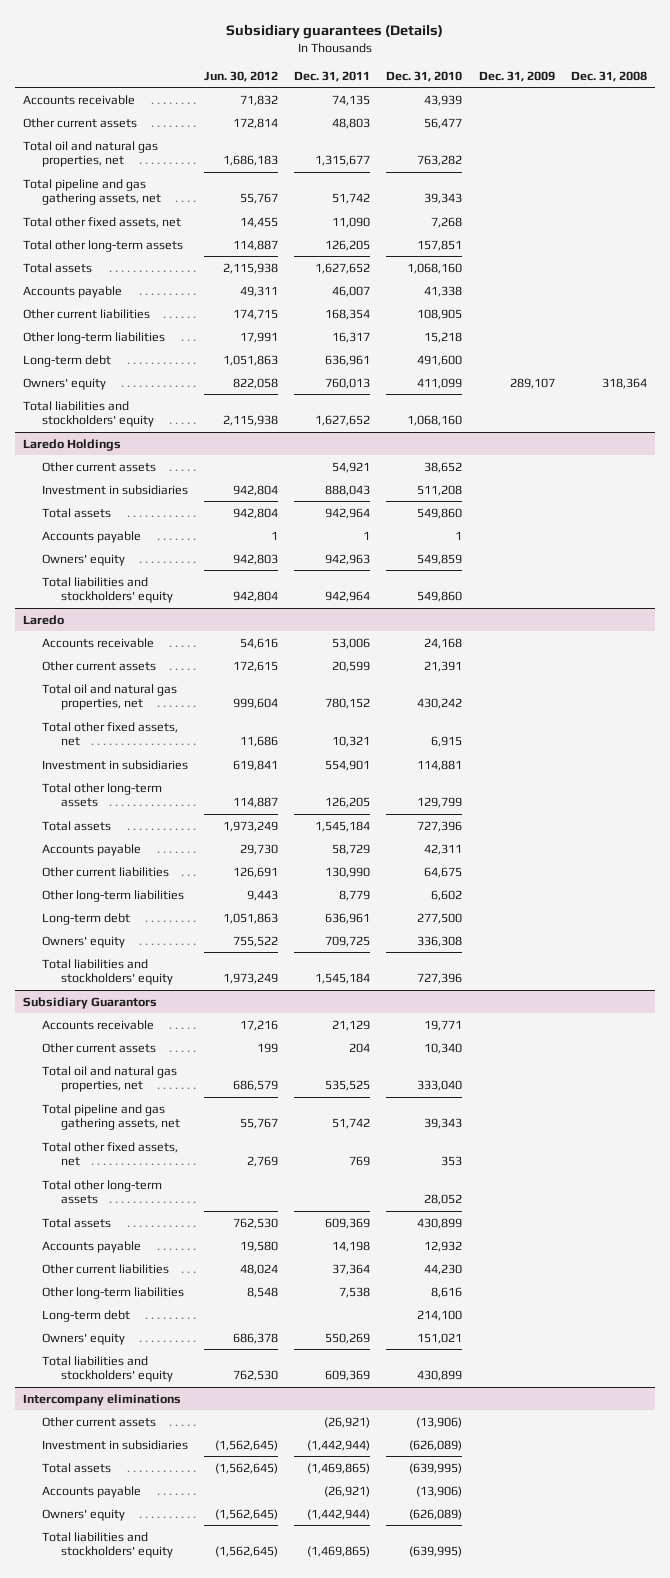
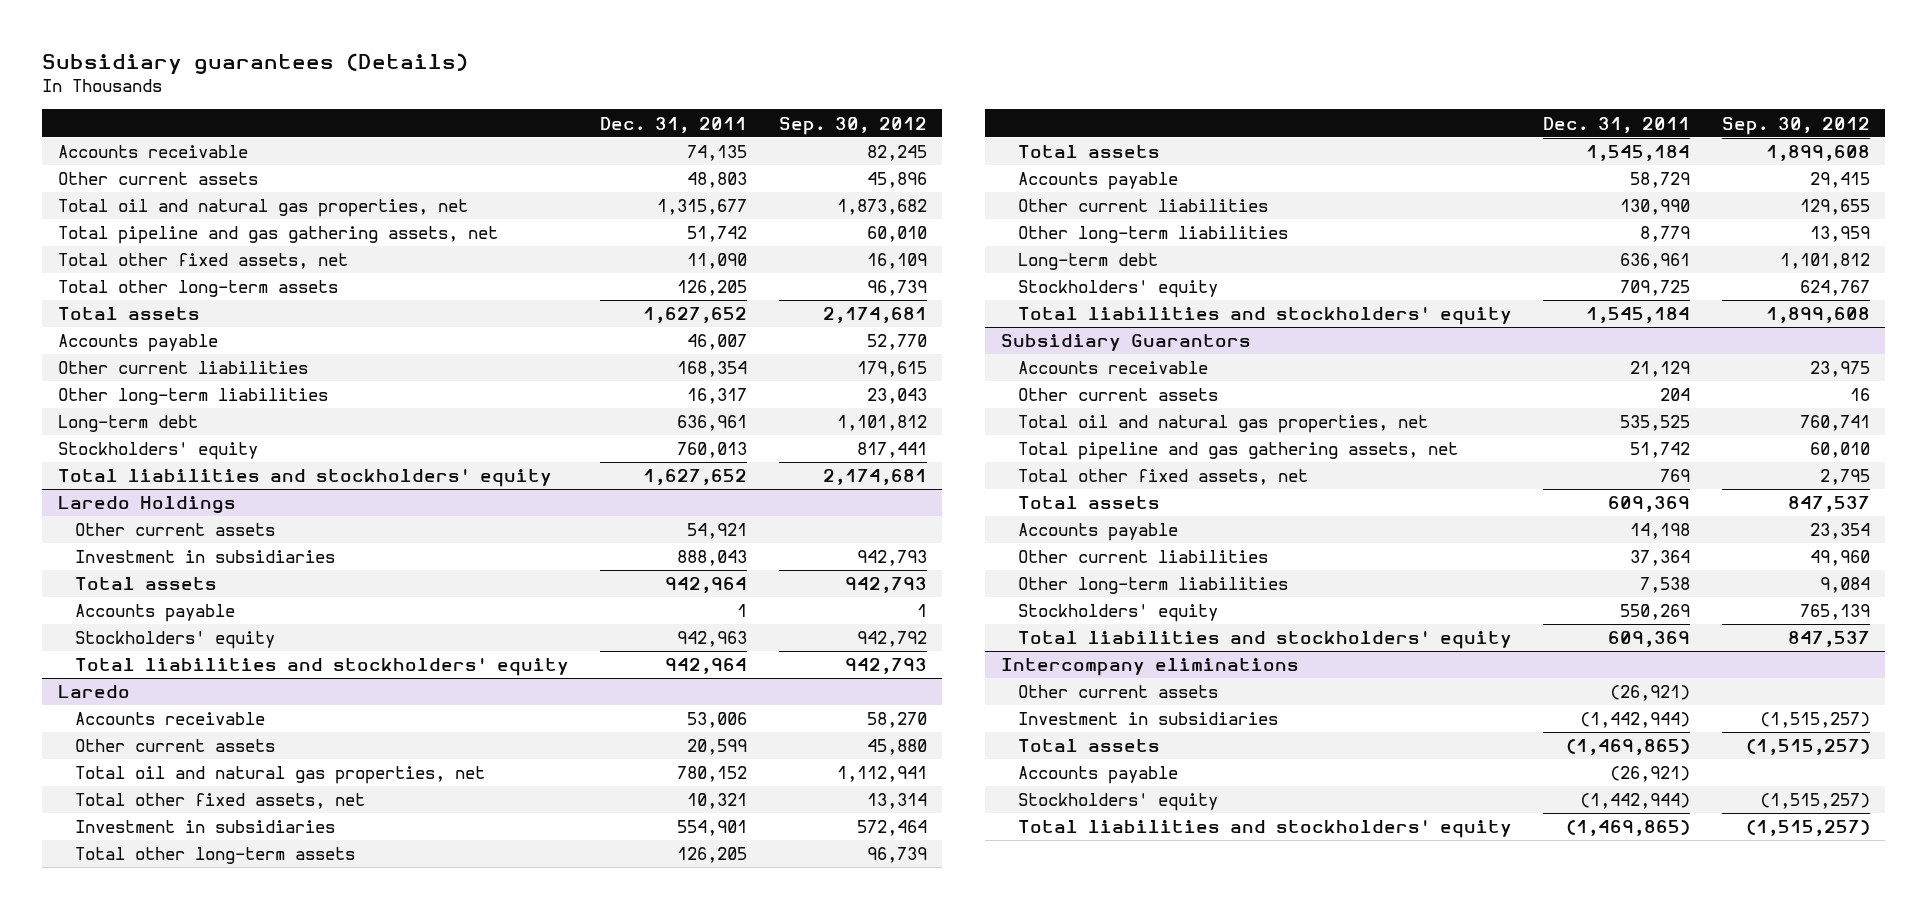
[204,70,279,82] Jun. 30, 2012 -> none
[386,70,463,82] Dec. 31, 2010 -> none
[478,70,555,82] Dec. 31, 2009 -> none
[570,70,647,82] Dec. 31, 2008 -> none
none -> [778,116,927,135] Sep. 30, 2012
[23,377,107,390] Owners' equity -> [58,442,259,461] Stockholders' equity
[42,553,126,566] Owners' equity -> [74,631,275,650] Stockholders' equity
[42,935,126,948] Owners' equity -> [1017,280,1218,299] Stockholders' equity
[42,1179,163,1205] Total other long-term assets -> none
[42,1309,131,1322] Long-term debt -> none
[42,1332,126,1345] Owners' equity -> [1017,604,1218,623] Stockholders' equity
[42,1508,126,1521] Owners' equity -> [1017,793,1218,812] Stockholders' equity

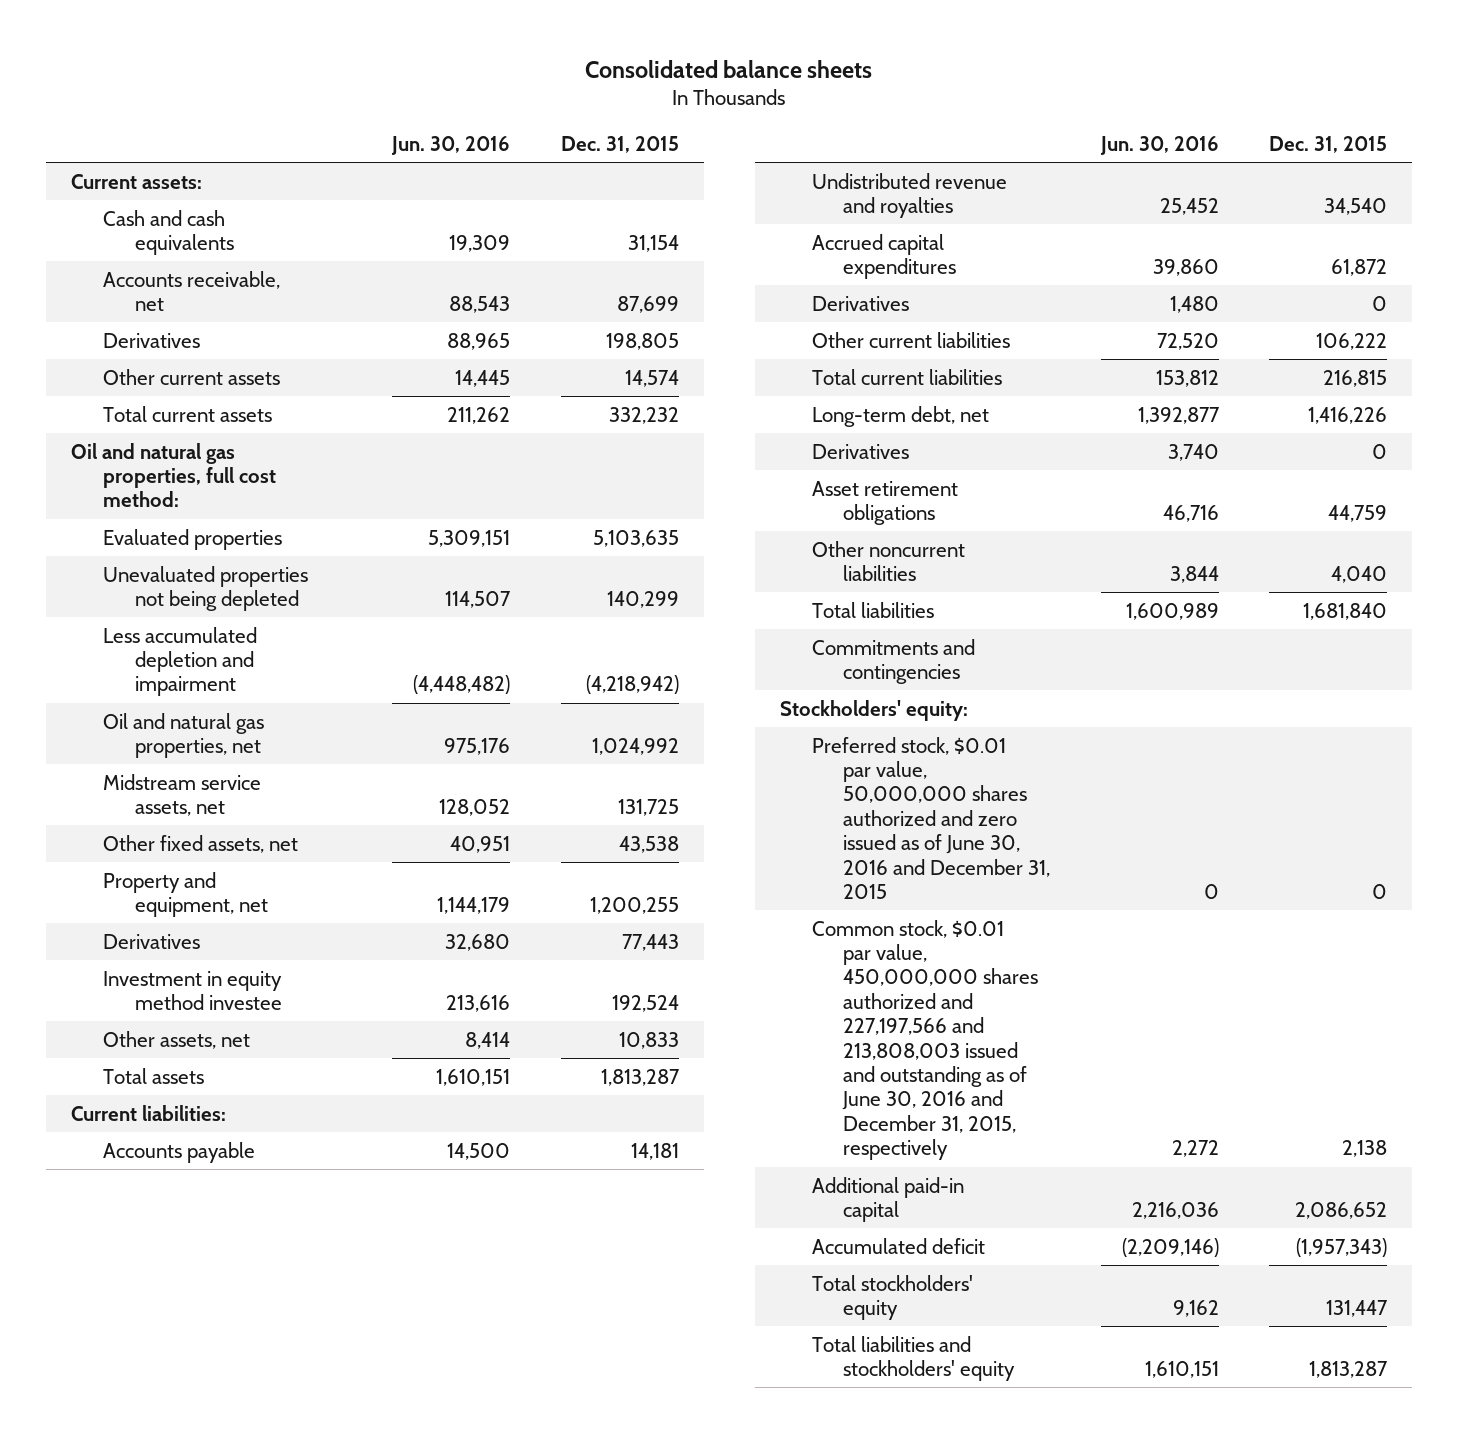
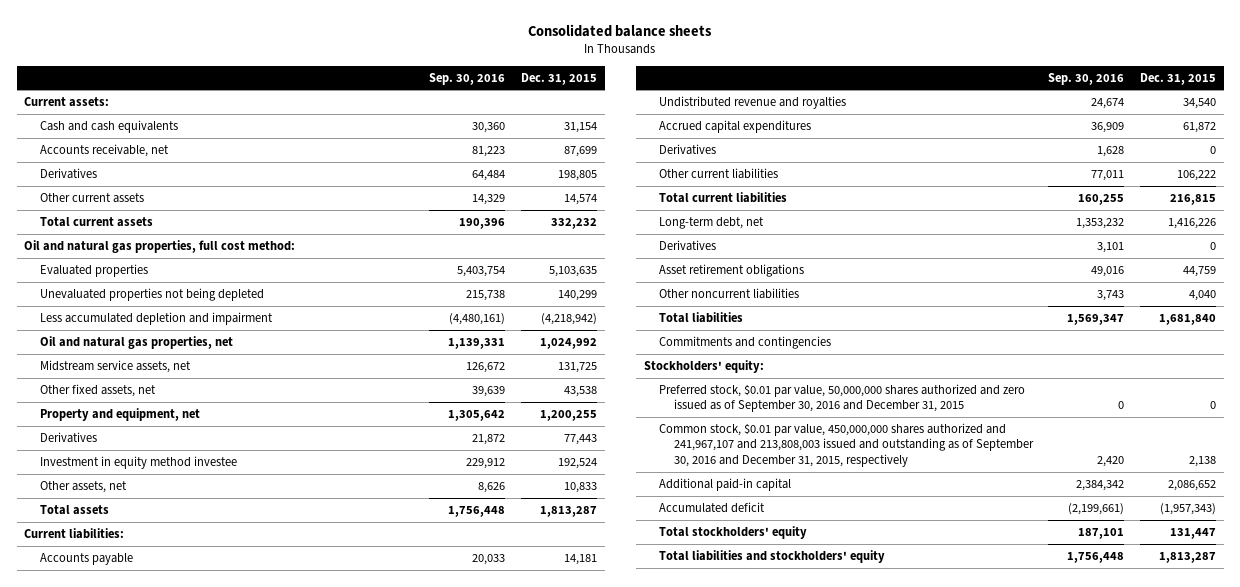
[391,135,511,155] Jun. 30, 2016 -> none
none -> [429,72,506,85] Sep. 30, 2016
[811,736,1051,900] Preferred stock, $0.01 par value, 50,000,000 shares authorized and zero issued as of June 30, 2016 and December 31, 2015 -> [658,384,1025,413] Preferred stock, $0.01 par value, 50,000,000 shares authorized and zero issued as of September 30, 2016 and December 31, 2015
[811,919,1039,1161] Common stock, $0.01 par value, 450,000,000 shares authorized and 227,197,566 and 213,808,003 issued and outstanding as of June 30, 2016 and December 31, 2015, respectively -> [658,423,1034,467] Common stock, $0.01 par value, 450,000,000 shares authorized and 241,967,107 and 213,808,003 issued and outstanding as of September 30, 2016 and December 31, 2015, respectively

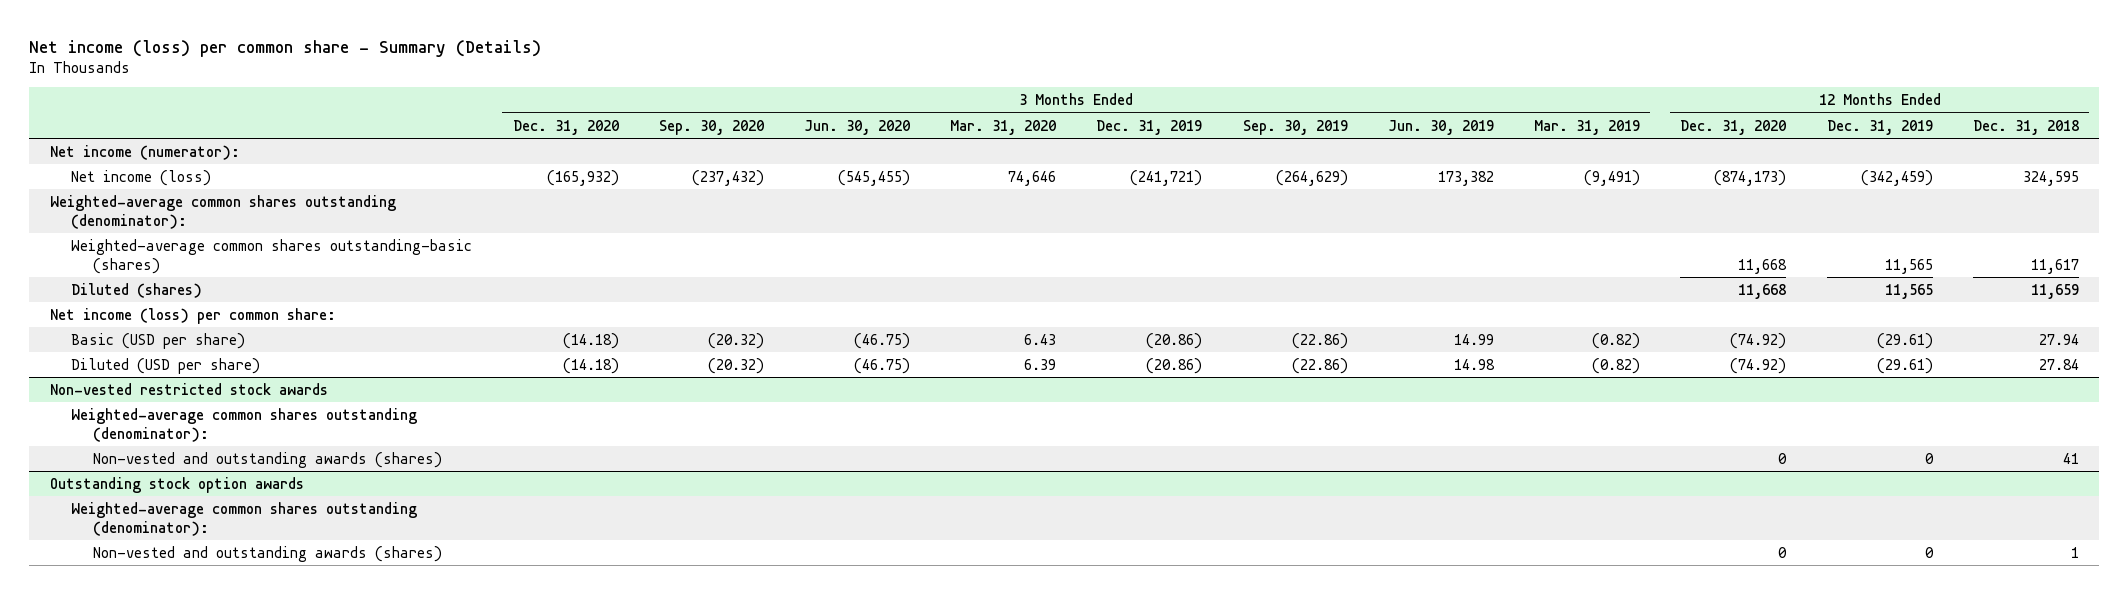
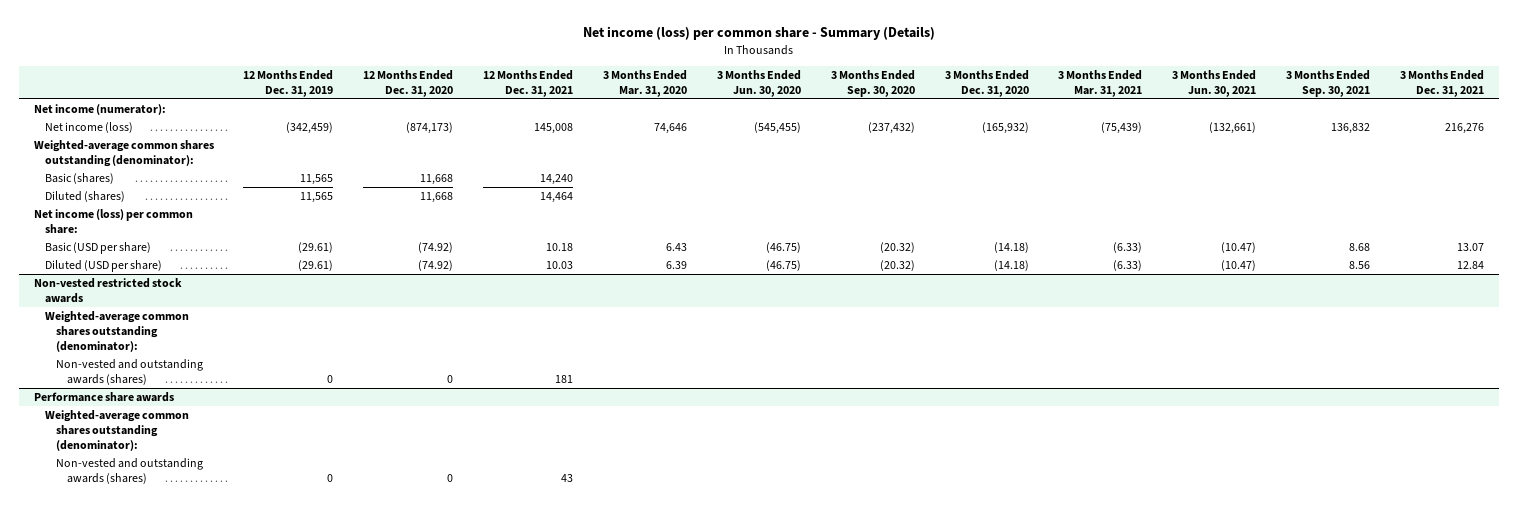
[1096,119,1203,135] Dec. 31, 2019 -> none
[1242,119,1348,135] Sep. 30, 2019 -> none
[1387,119,1494,135] Jun. 30, 2019 -> none
[1534,119,1641,135] Mar. 31, 2019 -> none
[1972,119,2079,135] Dec. 31, 2018 -> none
none -> [483,70,574,97] 12 Months Ended Dec. 31, 2021
none -> [1058,70,1143,97] 3 Months Ended Mar. 31, 2021
none -> [1172,70,1257,97] 3 Months Ended Jun. 30, 2021
none -> [1286,70,1371,97] 3 Months Ended Sep. 30, 2021
none -> [1399,70,1484,97] 3 Months Ended Dec. 31, 2021
[71,238,473,274] Weighted-average common shares outstanding-basic (shares) -> [44,172,114,184] Basic (shares)
[49,476,304,493] Outstanding stock option awards -> none
none -> [33,391,174,402] Performance share awards

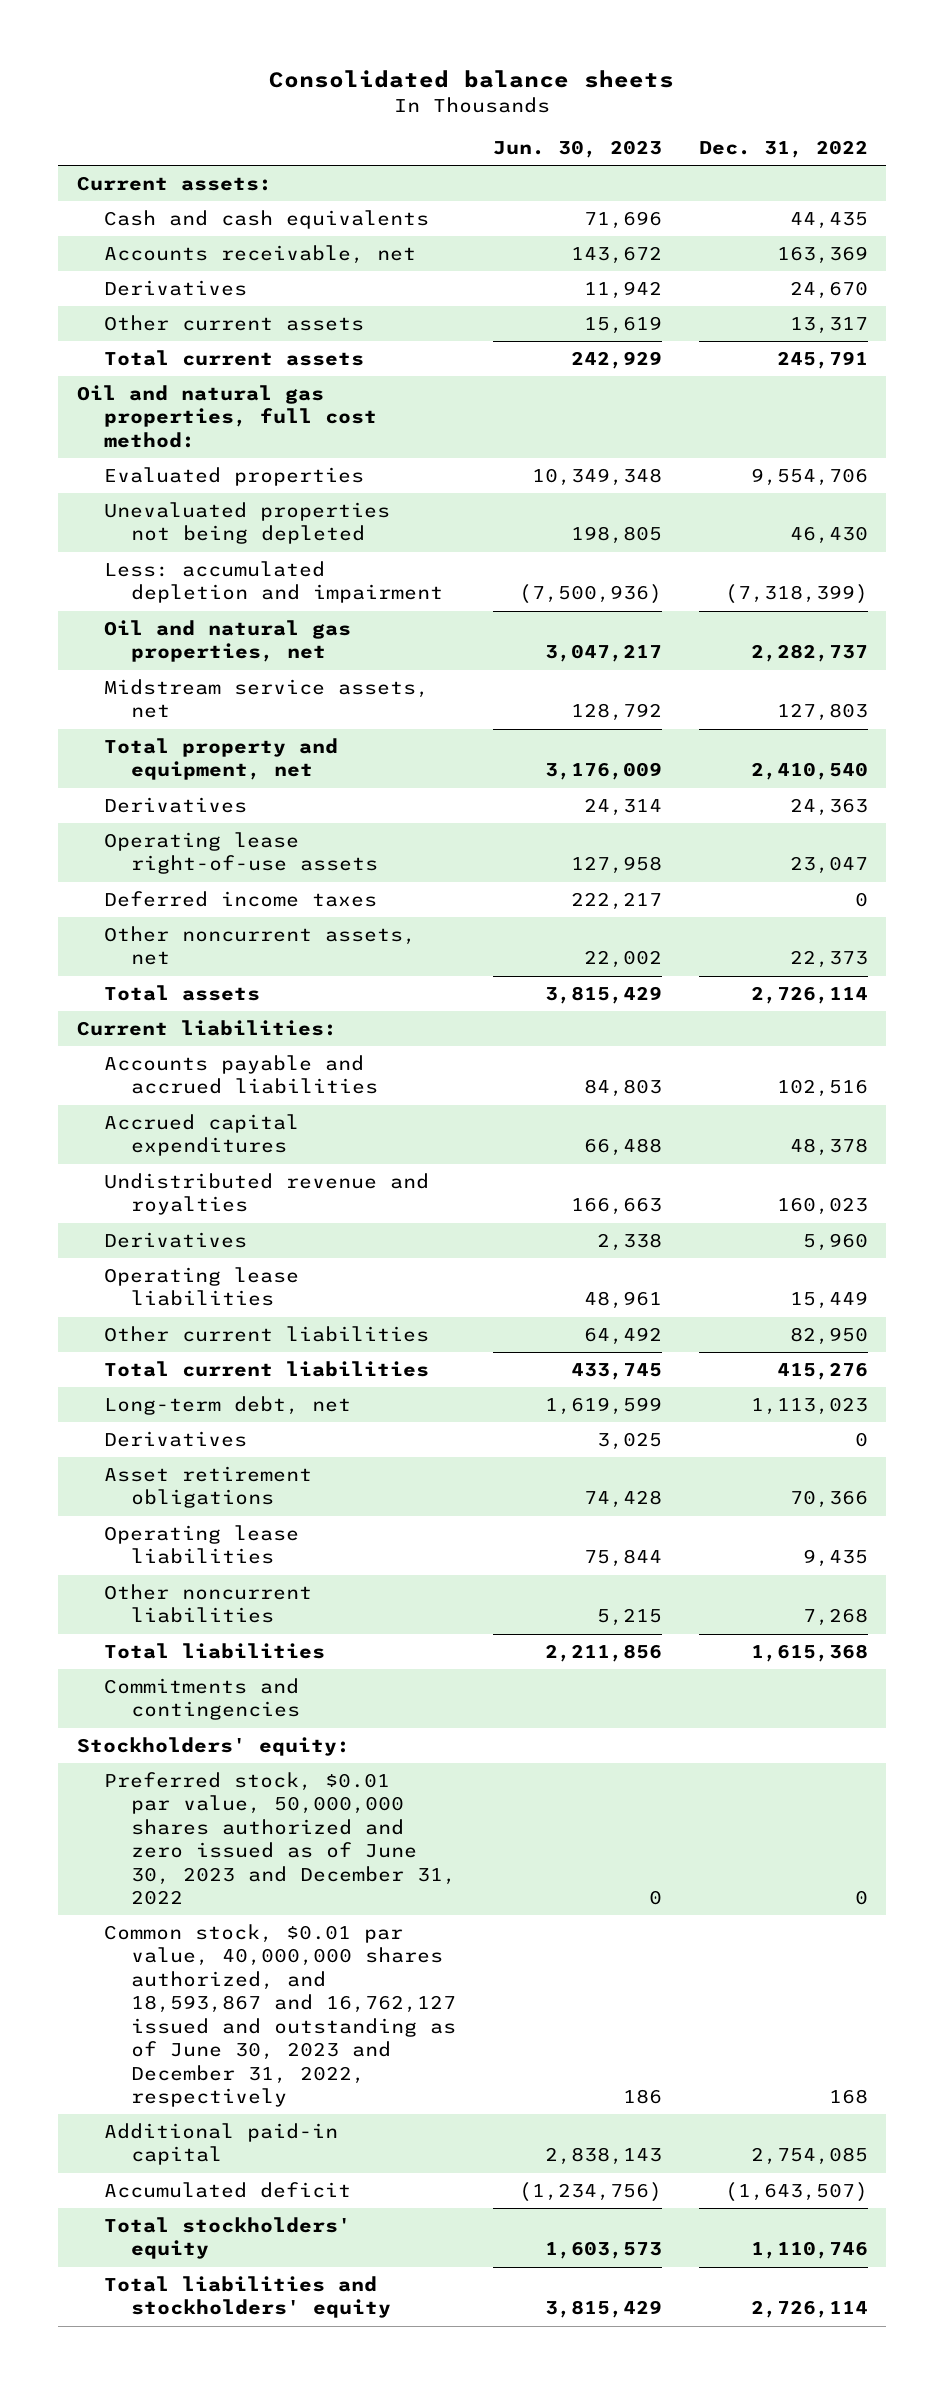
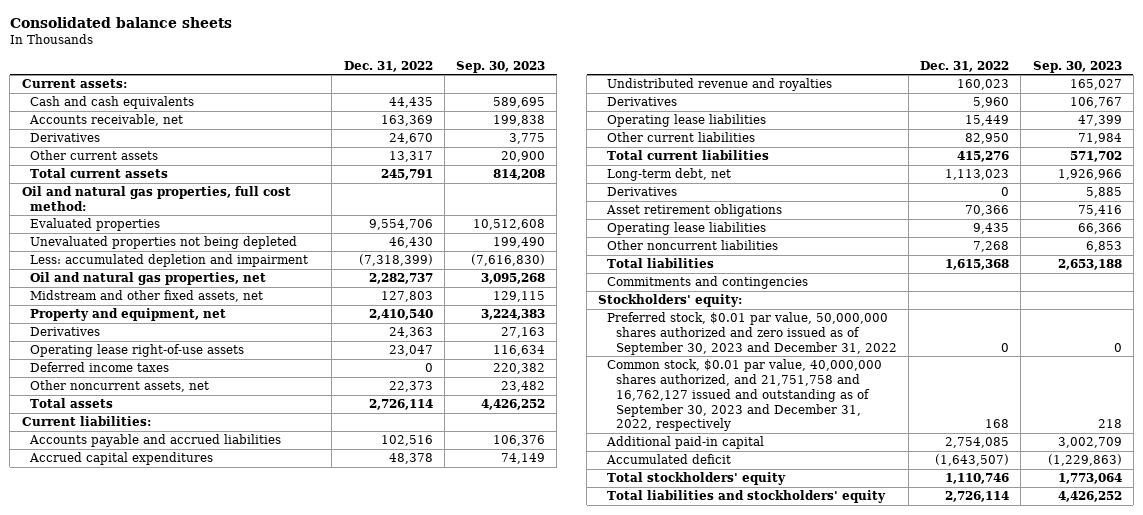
[492,139,662,158] Jun. 30, 2023 -> none
none -> [456,60,546,73] Sep. 30, 2023
[103,678,429,719] Midstream service assets, net -> [30,290,264,303] Midstream and other fixed assets, net
[103,737,338,781] Total property and equipment, net -> [30,308,227,322] Property and equipment, net
[103,1771,456,1906] Preferred stock, $0.01 par value, 50,000,000 shares authorized and zero issued as of June 30, 2023 and December 31, 2022 -> [606,312,897,355] Preferred stock, $0.01 par value, 50,000,000 shares authorized and zero issued as of September 30, 2023 and December 31, 2022
[103,1923,456,2108] Common stock, $0.01 par value, 40,000,000 shares authorized, and 18,593,867 and 16,762,127 issued and outstanding as of June 30, 2023 and December 31, 2022, respectively -> [606,359,882,432] Common stock, $0.01 par value, 40,000,000 shares authorized, and 21,751,758 and 16,762,127 issued and outstanding as of September 30, 2023 and December 31, 2022, respectively

